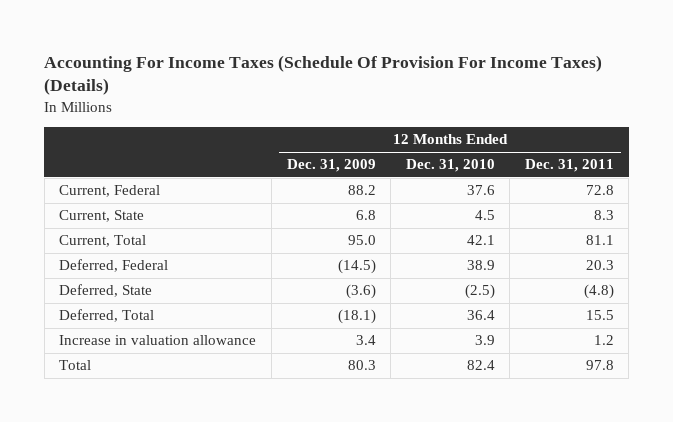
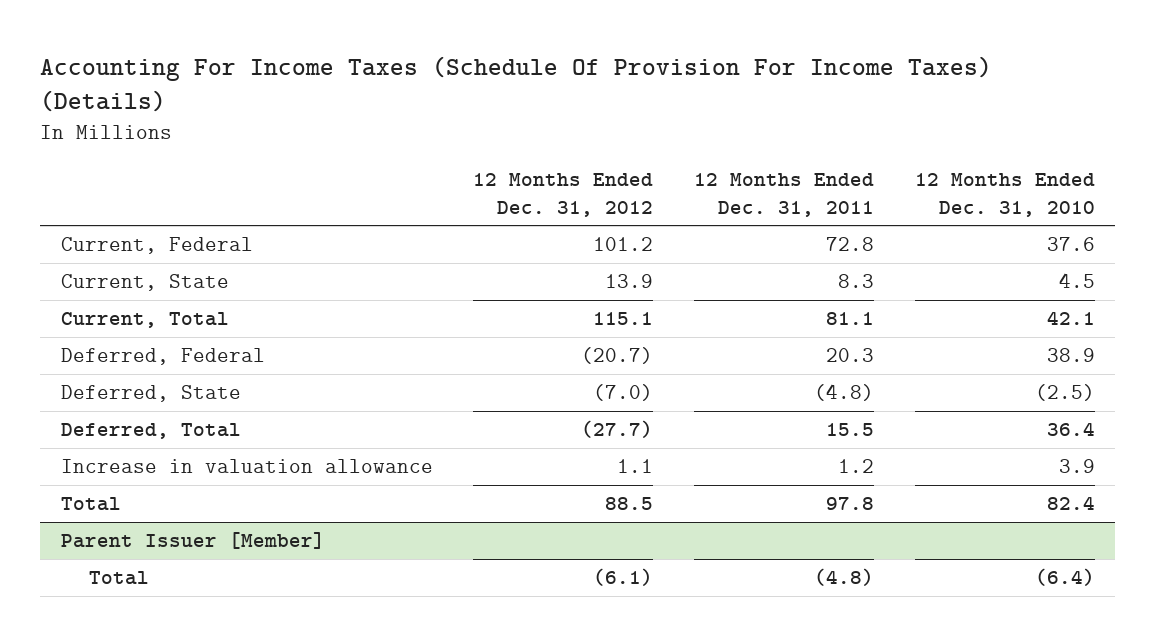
[286,159,376,173] Dec. 31, 2009 -> none
none -> [473,172,654,217] 12 Months Ended Dec. 31, 2012
none -> [60,532,325,550] Parent Issuer [Member]
none -> [88,571,149,586] Total

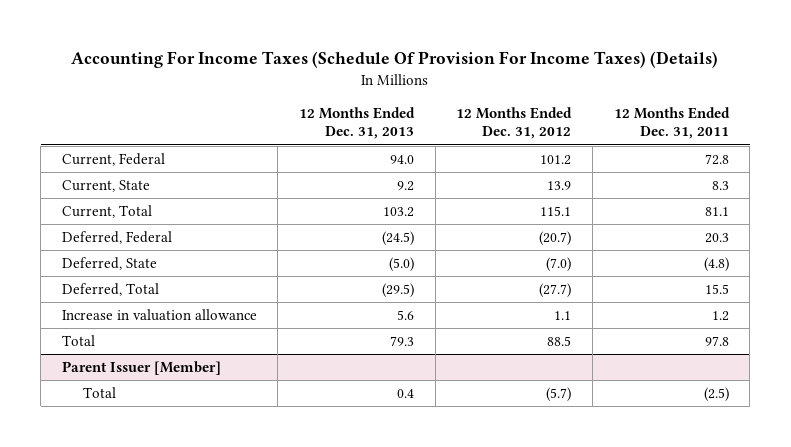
[914,172,1095,217] 12 Months Ended Dec. 31, 2010 -> none
none -> [299,107,416,140] 12 Months Ended Dec. 31, 2013
[593,568,654,587] (6.1) -> [546,387,572,403] (5.7)
[813,568,874,587] (4.8) -> [703,387,729,403] (2.5)

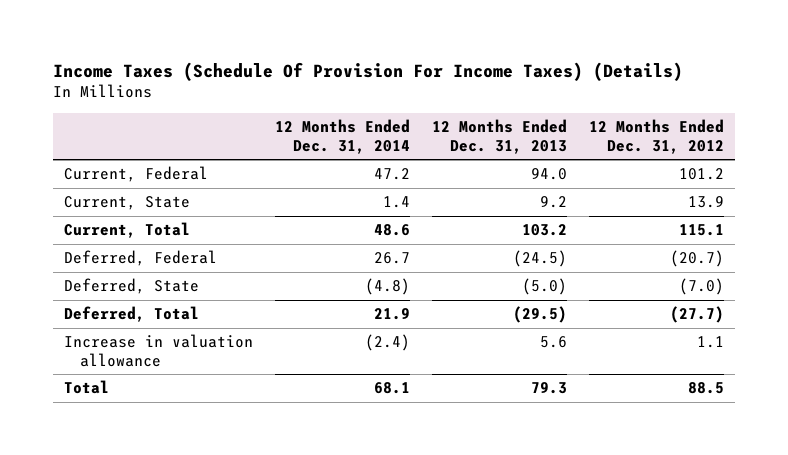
[71,51,719,69] Accounting For Income Taxes (Schedule Of Provision For Income Taxes) (Details) -> [52,61,683,81] Income Taxes (Schedule Of Provision For Income Taxes) (Details)
[613,107,730,140] 12 Months Ended Dec. 31, 2011 -> none
none -> [274,118,410,154] 12 Months Ended Dec. 31, 2014
[61,361,221,376] Parent Issuer [Member] -> none
[83,387,117,399] Total -> none

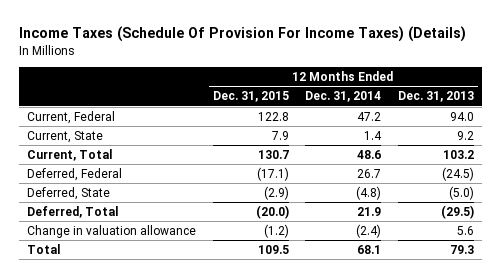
[588,118,724,154] 12 Months Ended Dec. 31, 2012 -> none
none -> [212,91,289,103] Dec. 31, 2015
[63,334,253,368] Increase in valuation allowance -> [27,225,197,239] Change in valuation allowance

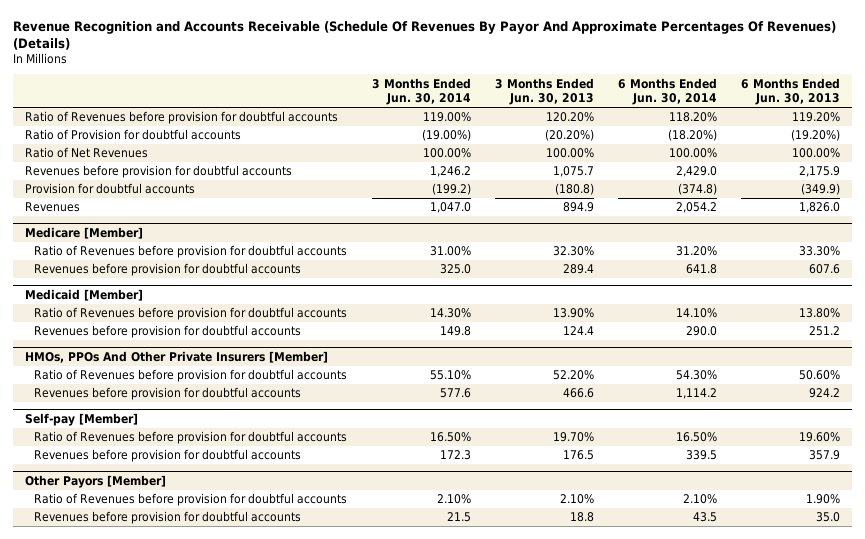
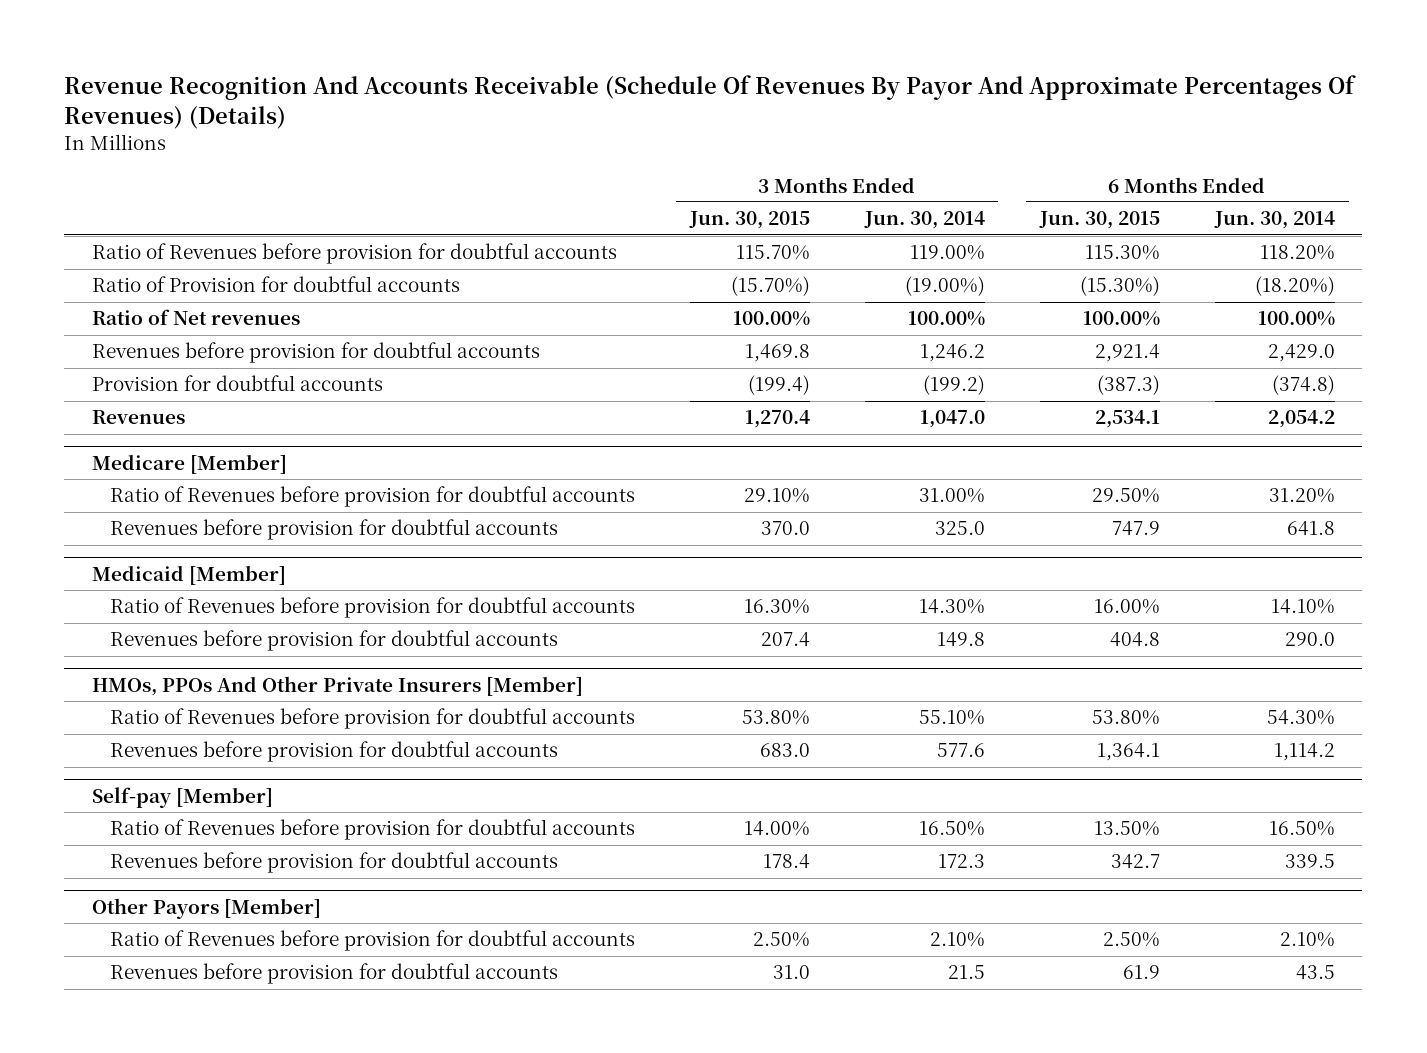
[13,20,837,51] Revenue Recognition and Accounts Receivable (Schedule Of Revenues By Payor And Approximate Percentages Of Revenues) (Details) -> [64,75,1357,130] Revenue Recognition And Accounts Receivable (Schedule Of Revenues By Payor And Approximate Percentages Of Revenues) (Details)
[494,77,594,106] 3 Months Ended Jun. 30, 2013 -> none
[741,77,841,106] 6 Months Ended Jun. 30, 2013 -> none
none -> [688,211,810,230] Jun. 30, 2015
none -> [1038,211,1160,230] Jun. 30, 2015
[25,147,149,159] Ratio of Net Revenues -> [91,309,300,326] Ratio of Net revenues

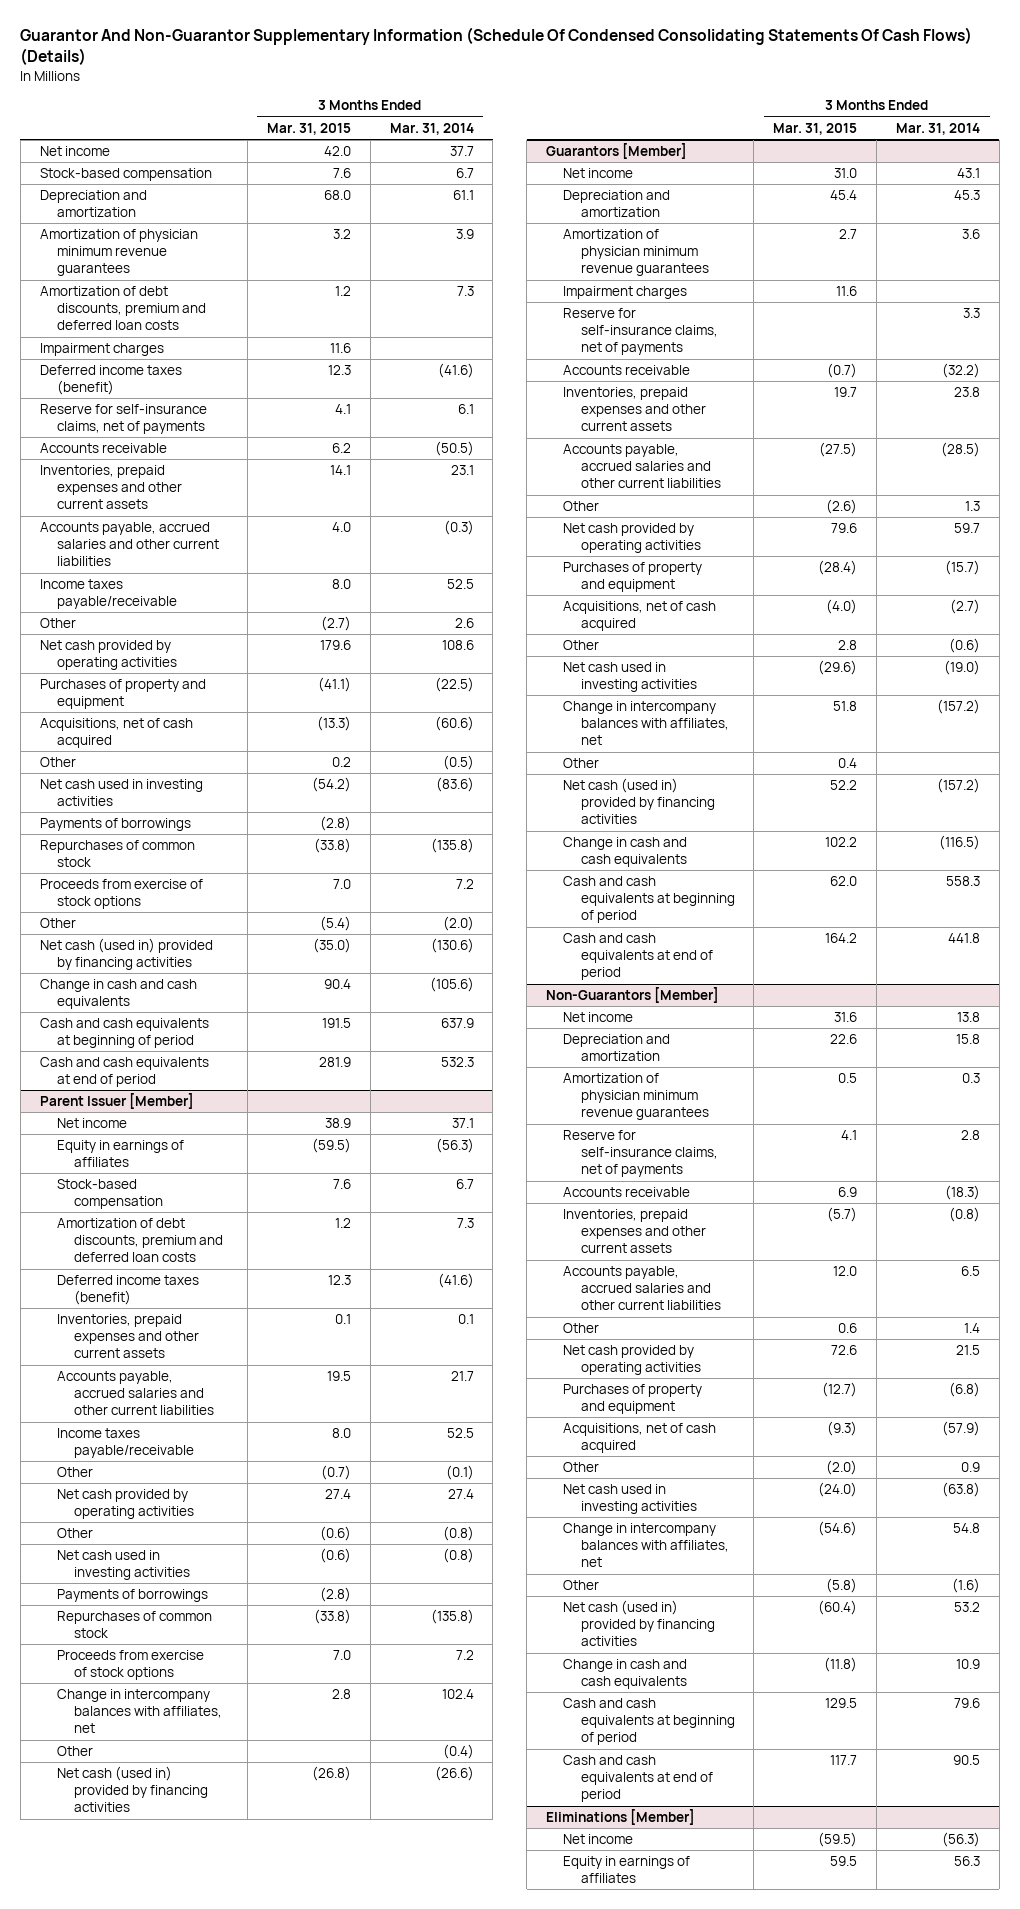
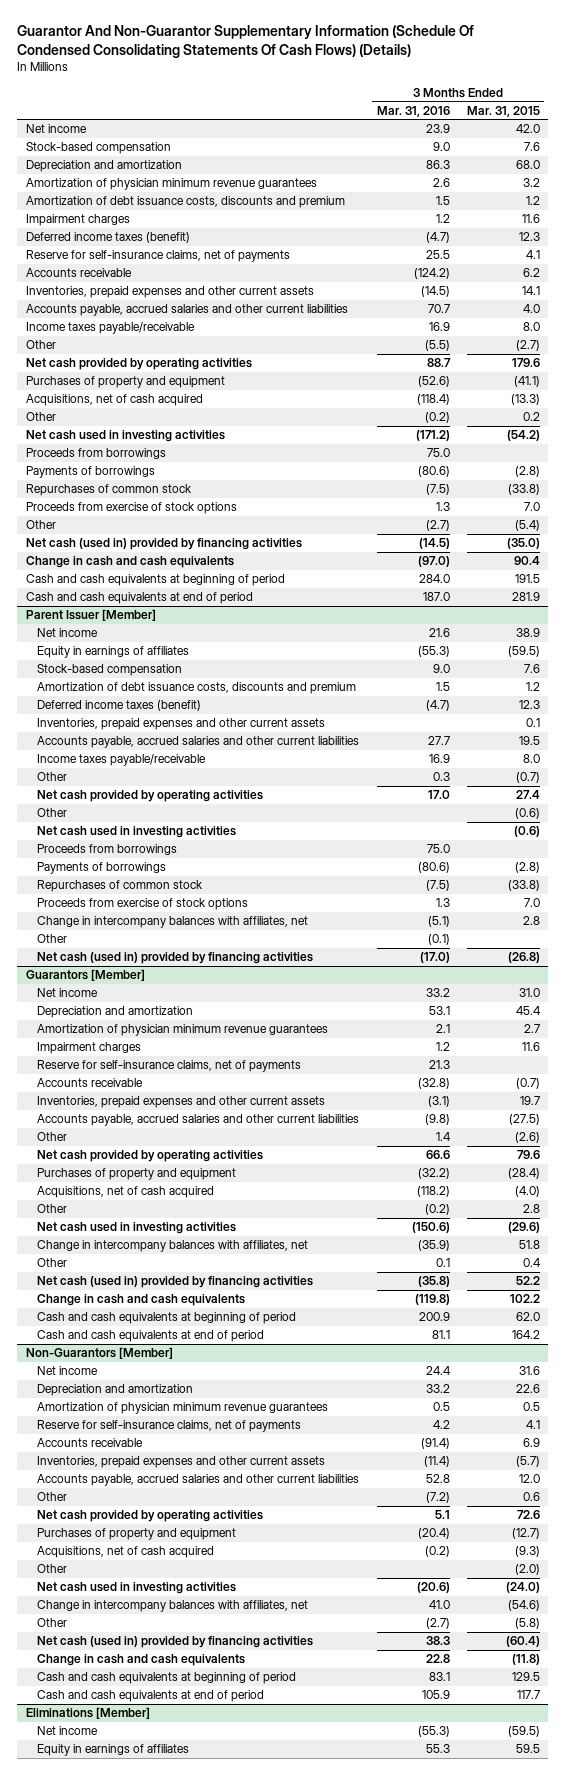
[389,122,474,135] Mar. 31, 2014 -> none
none -> [376,105,450,117] Mar. 31, 2016
[39,286,206,331] Amortization of debt discounts, premium and deferred loan costs -> [25,196,345,209] Amortization of debt issuance costs, discounts and premium
none -> [25,448,166,460] Proceeds from borrowings
[56,1218,224,1263] Amortization of debt discounts, premium and deferred loan costs -> [37,682,357,695] Amortization of debt issuance costs, discounts and premium
none -> [37,844,178,856] Proceeds from borrowings

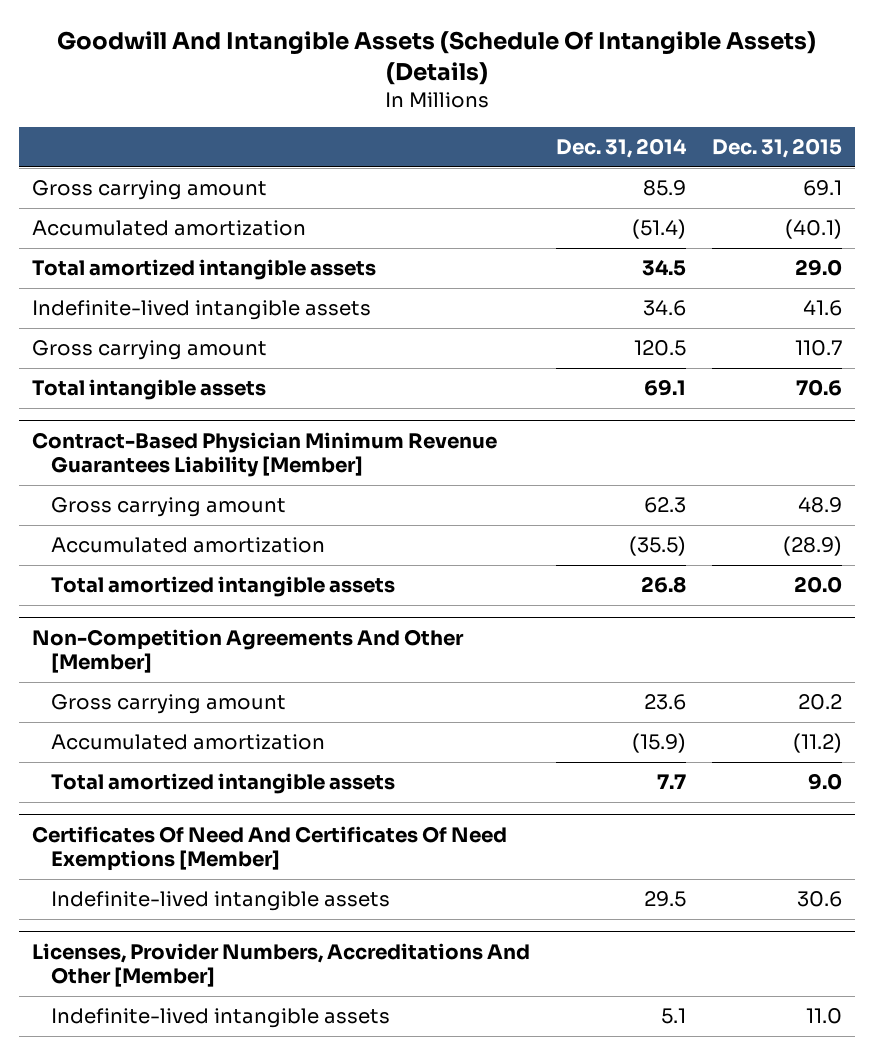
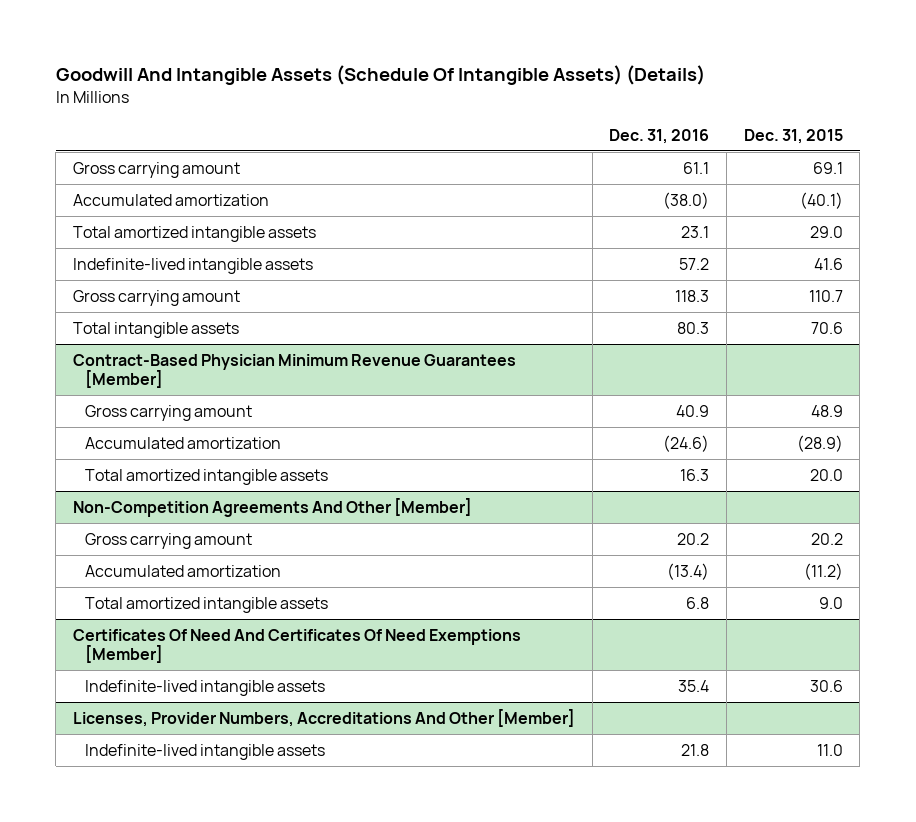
[555,138,687,159] Dec. 31, 2014 -> none
none -> [609,128,710,144] Dec. 31, 2016
[31,431,497,478] Contract-Based Physician Minimum Revenue Guarantees Liability [Member] -> [73,353,517,389] Contract-Based Physician Minimum Revenue Guarantees [Member]

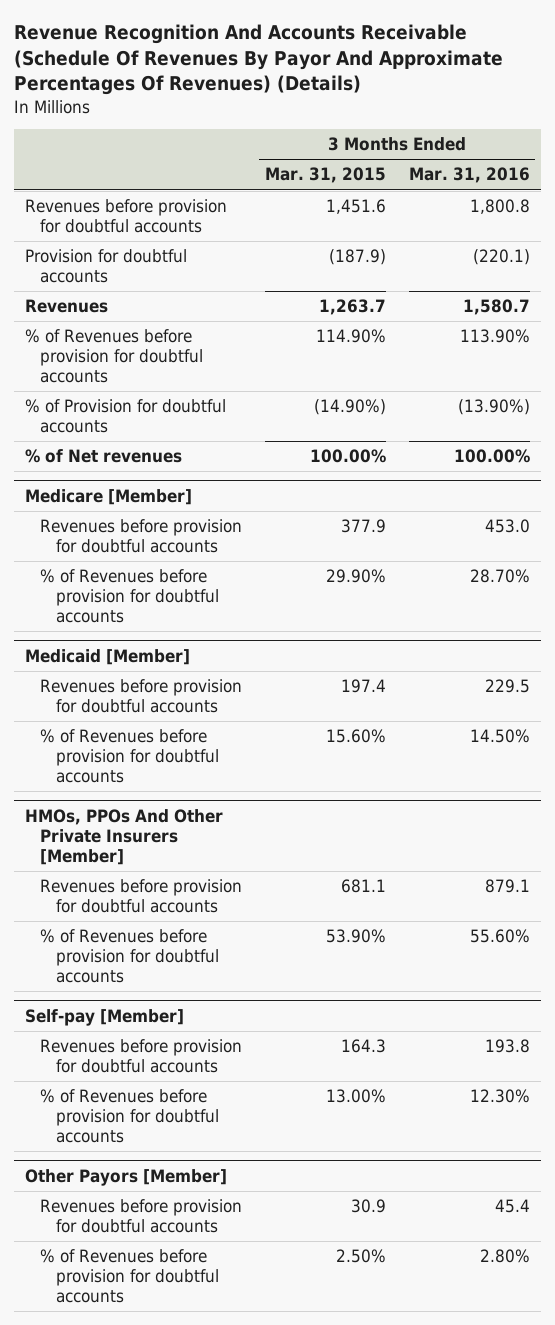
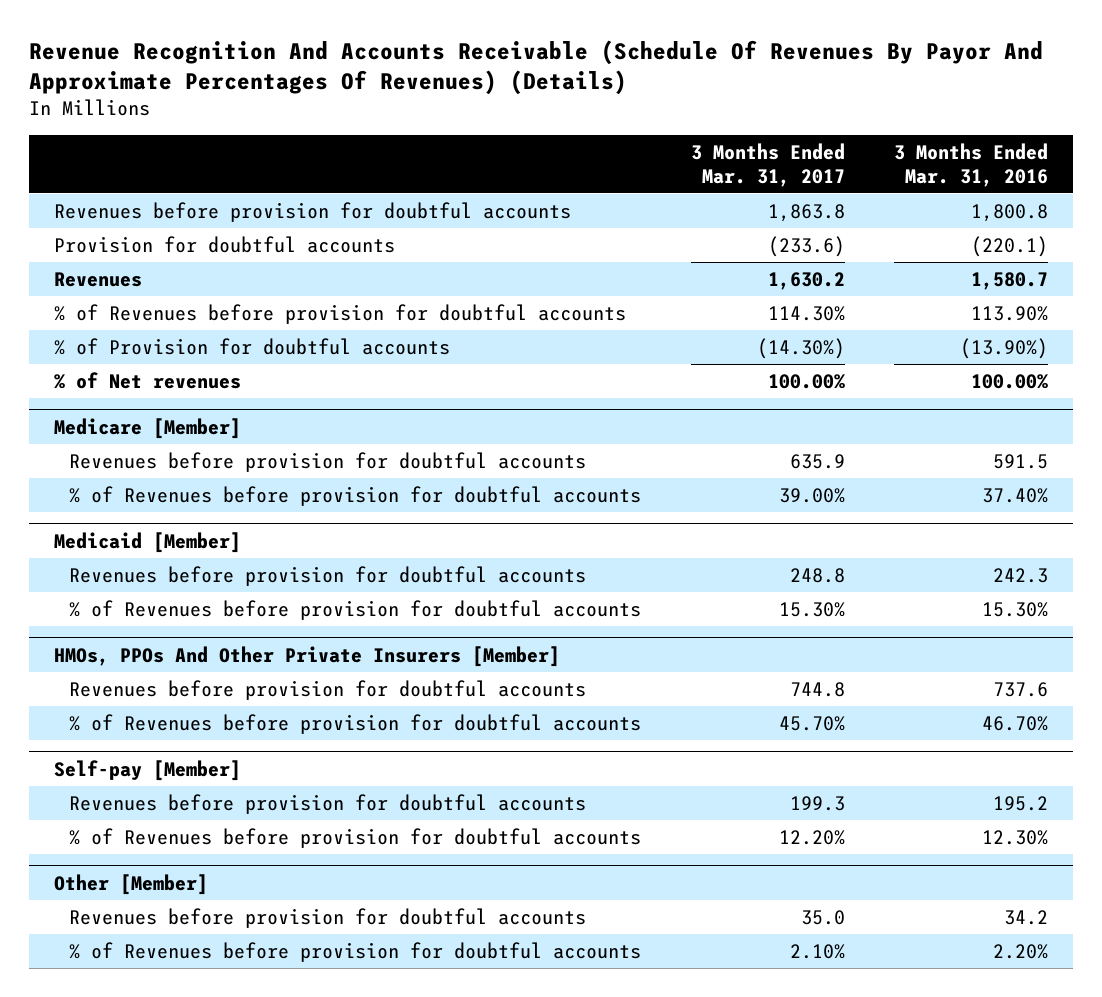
[265,167,387,184] Mar. 31, 2015 -> none
none -> [690,142,845,187] 3 Months Ended Mar. 31, 2017
[484,519,530,534] 453.0 -> [993,453,1049,469] 591.5
[469,569,530,584] 28.70% -> [982,487,1049,503] 37.40%
[484,679,530,694] 229.5 -> [993,567,1049,583] 242.3
[469,729,530,744] 14.50% -> [982,601,1049,617] 15.30%
[484,879,530,894] 879.1 -> [993,681,1049,697] 737.6
[469,929,530,944] 55.60% -> [982,715,1049,731] 46.70%
[484,1039,530,1054] 193.8 -> [993,795,1049,811] 195.2
[25,1169,228,1187] Other Payors [Member] -> [53,873,208,895] Other [Member]
[494,1199,530,1214] 45.4 -> [1004,909,1049,925] 34.2
[479,1249,530,1264] 2.80% -> [993,943,1049,959] 2.20%

